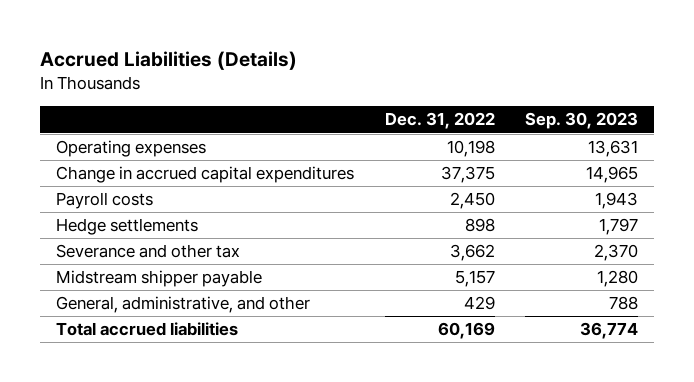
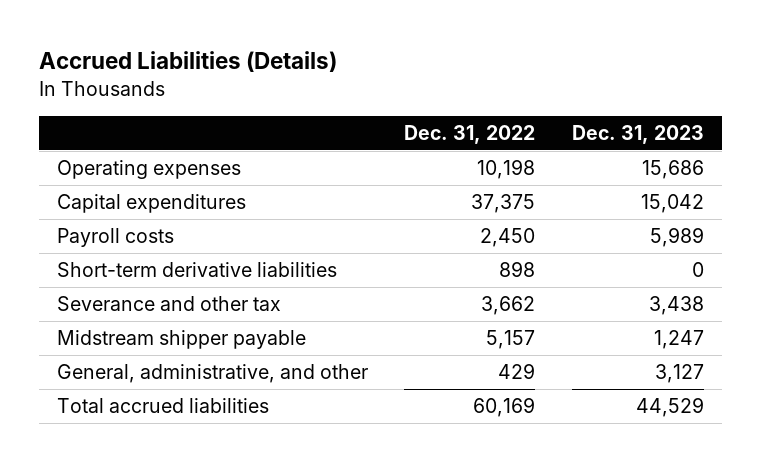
[525,112,639,130] Sep. 30, 2023 -> none
none -> [571,125,704,145] Dec. 31, 2023
[55,166,354,184] Change in accrued capital expenditures -> [56,194,246,214] Capital expenditures
[55,218,198,236] Hedge settlements -> [56,262,337,278] Short-term derivative liabilities

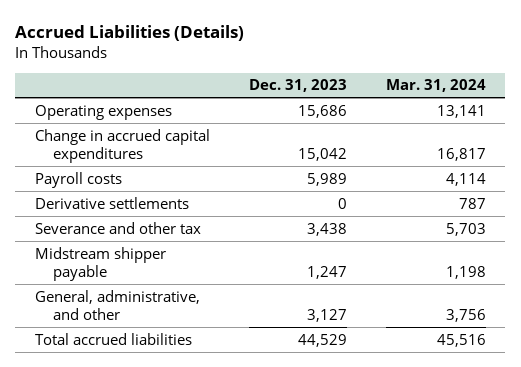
[404,125,536,145] Dec. 31, 2022 -> none
none -> [385,79,486,93] Mar. 31, 2024
[56,194,246,214] Capital expenditures -> [34,128,210,163] Change in accrued capital expenditures
[56,262,337,278] Short-term derivative liabilities -> [34,196,189,209] Derivative settlements

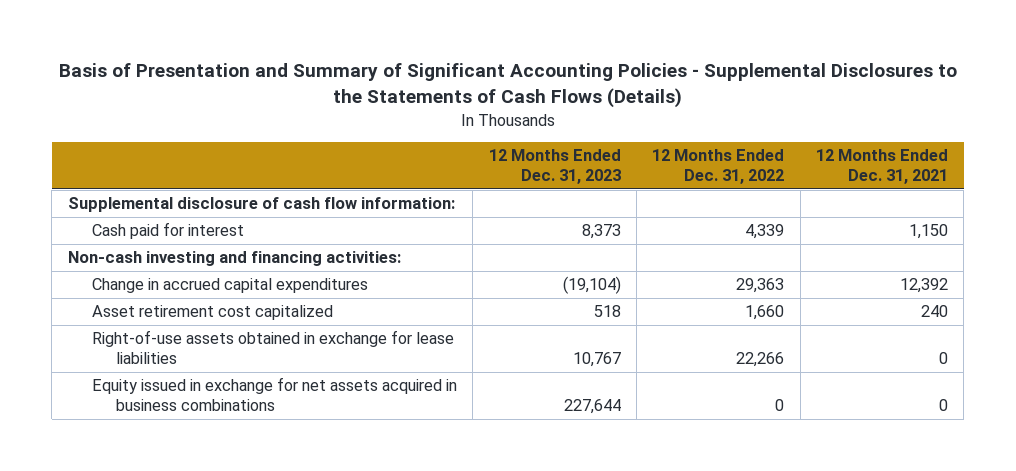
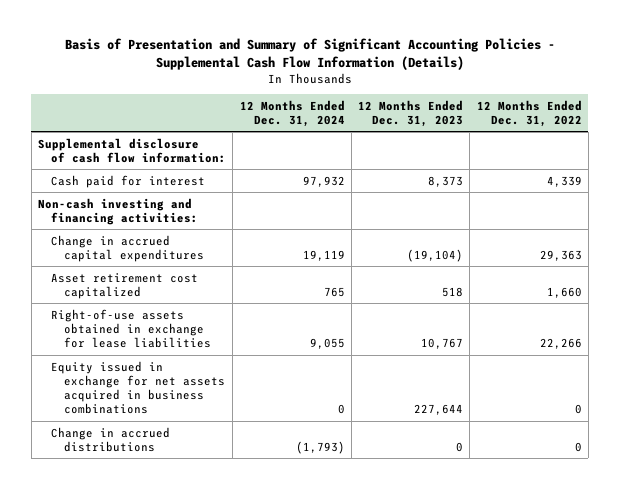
[58,63,957,109] Basis of Presentation and Summary of Significant Accounting Policies - Supplemental Disclosures to the Statements of Cash Flows (Details) -> [64,38,555,71] Basis of Presentation and Summary of Significant Accounting Policies - Supplemental Cash Flow Information (Details)
[816,149,949,185] 12 Months Ended Dec. 31, 2021 -> none
none -> [239,99,345,127] 12 Months Ended Dec. 31, 2024
none -> [51,426,171,452] Change in accrued distributions

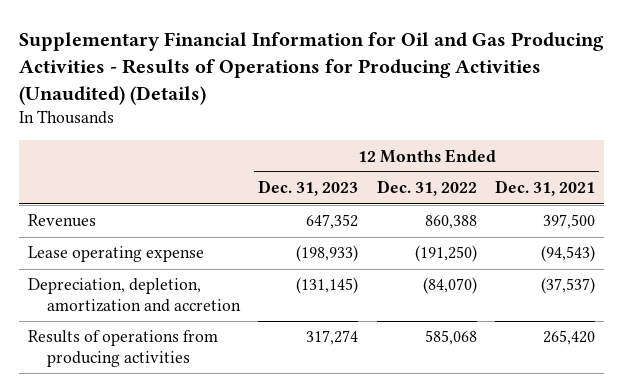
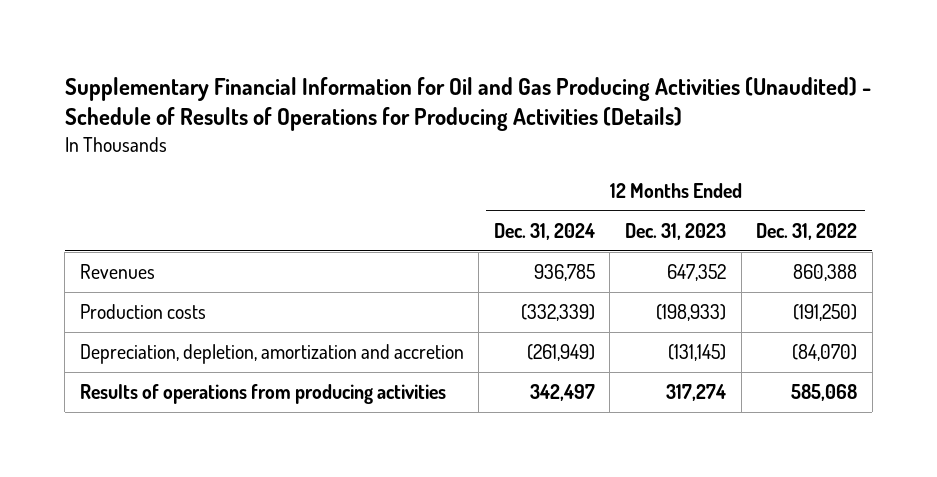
[18,31,604,105] Supplementary Financial Information for Oil and Gas Producing Activities - Results of Operations for Producing Activities (Unaudited) (Details) -> [64,77,871,132] Supplementary Financial Information for Oil and Gas Producing Activities (Unaudited) - Schedule of Results of Operations for Producing Activities (Details)
[494,180,595,197] Dec. 31, 2021 -> none
none -> [493,222,595,240] Dec. 31, 2024
[28,246,205,263] Lease operating expense -> [79,303,206,319] Production costs

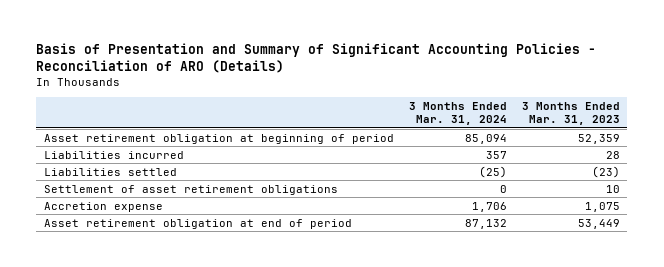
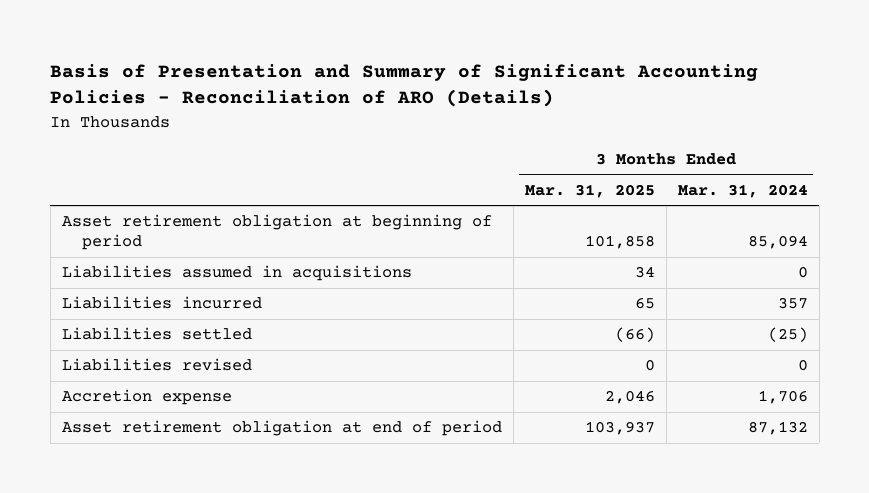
[521,102,620,126] 3 Months Ended Mar. 31, 2023 -> none
none -> [524,183,655,198] Mar. 31, 2025
none -> [61,265,412,282] Liabilities assumed in acquisitions
[43,184,338,195] Settlement of asset retirement obligations -> [61,358,252,372] Liabilities revised

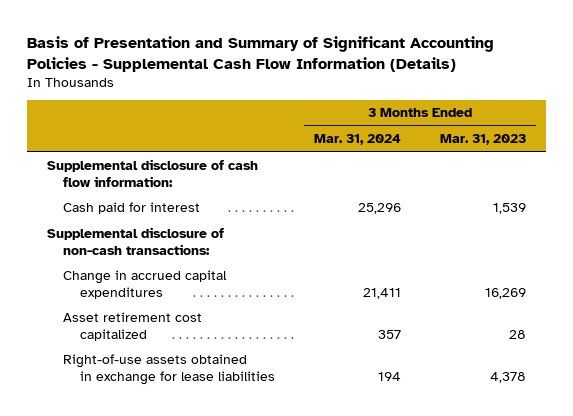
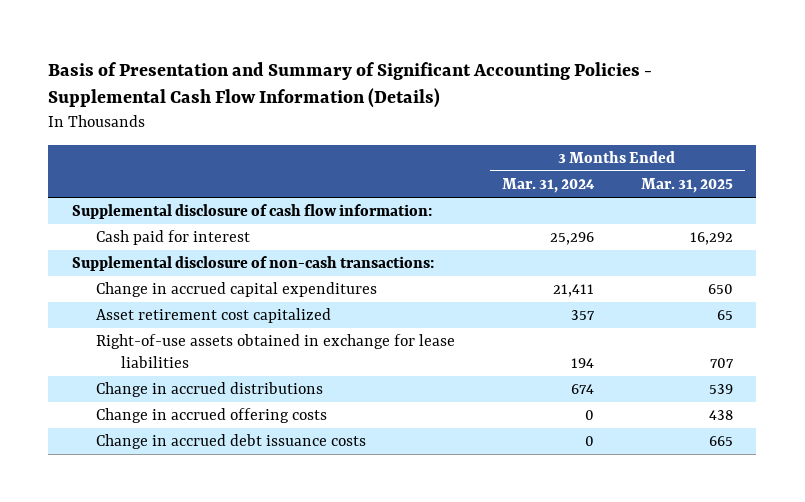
[440,134,527,146] Mar. 31, 2023 -> none
none -> [640,178,733,194] Mar. 31, 2025
none -> [96,382,324,398] Change in accrued distributions
none -> [96,408,328,424] Change in accrued offering costs
none -> [96,434,367,450] Change in accrued debt issuance costs

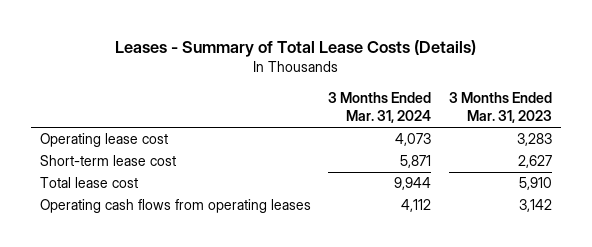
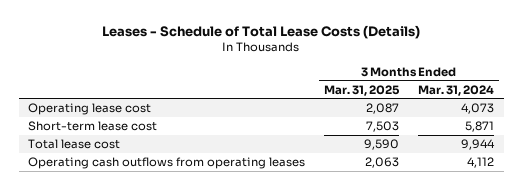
[114,40,476,58] Leases - Summary of Total Lease Costs (Details) -> [102,25,421,40] Leases - Schedule of Total Lease Costs (Details)
[448,91,552,124] 3 Months Ended Mar. 31, 2023 -> none
none -> [324,84,401,96] Mar. 31, 2025
[39,199,311,214] Operating cash flows from operating leases -> [28,157,306,170] Operating cash outflows from operating leases

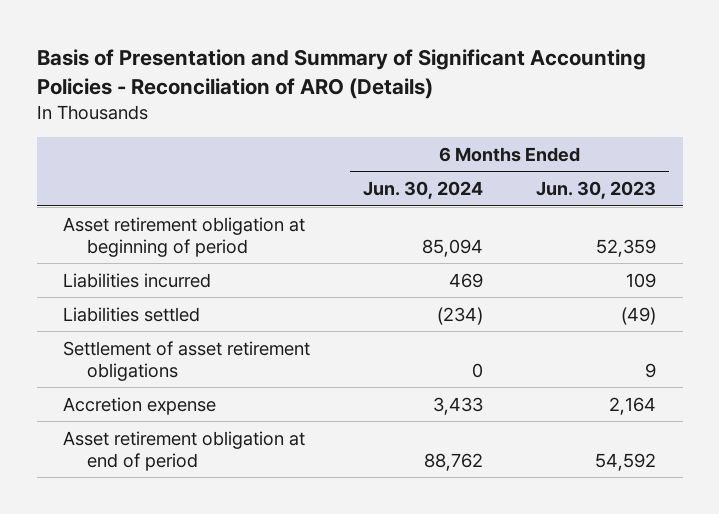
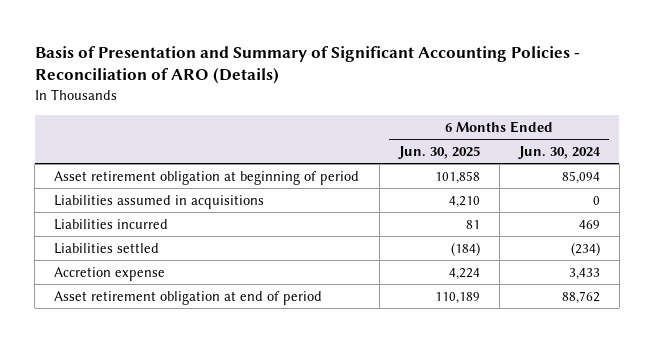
[536,181,657,200] Jun. 30, 2023 -> none
none -> [397,146,480,160] Jun. 30, 2025
none -> [54,194,265,209] Liabilities assumed in acquisitions
[63,340,311,381] Settlement of asset retirement obligations -> none

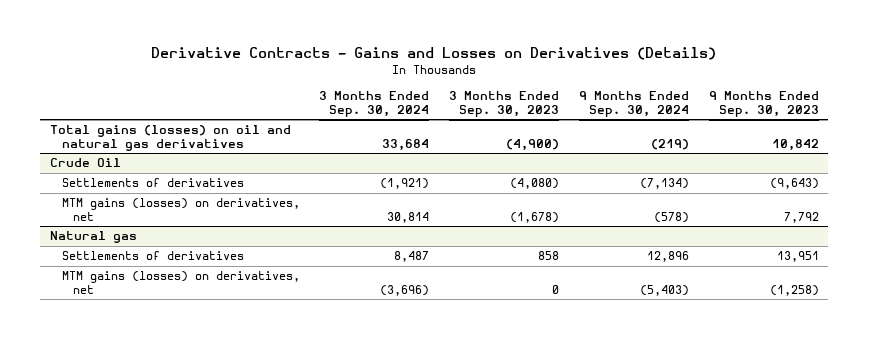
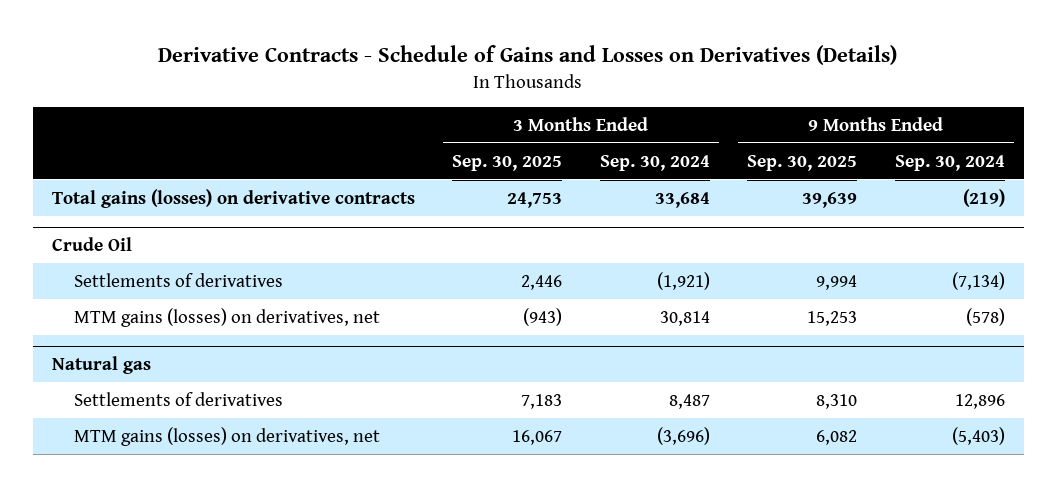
[151,47,717,61] Derivative Contracts - Gains and Losses on Derivatives (Details) -> [158,45,898,66] Derivative Contracts - Schedule of Gains and Losses on Derivatives (Details)
[449,90,560,117] 3 Months Ended Sep. 30, 2023 -> none
[708,90,819,117] 9 Months Ended Sep. 30, 2023 -> none
none -> [452,154,563,171] Sep. 30, 2025
none -> [747,154,858,171] Sep. 30, 2025
[50,125,292,151] Total gains (losses) on oil and natural gas derivatives -> [51,188,415,208] Total gains (losses) on derivative contracts

